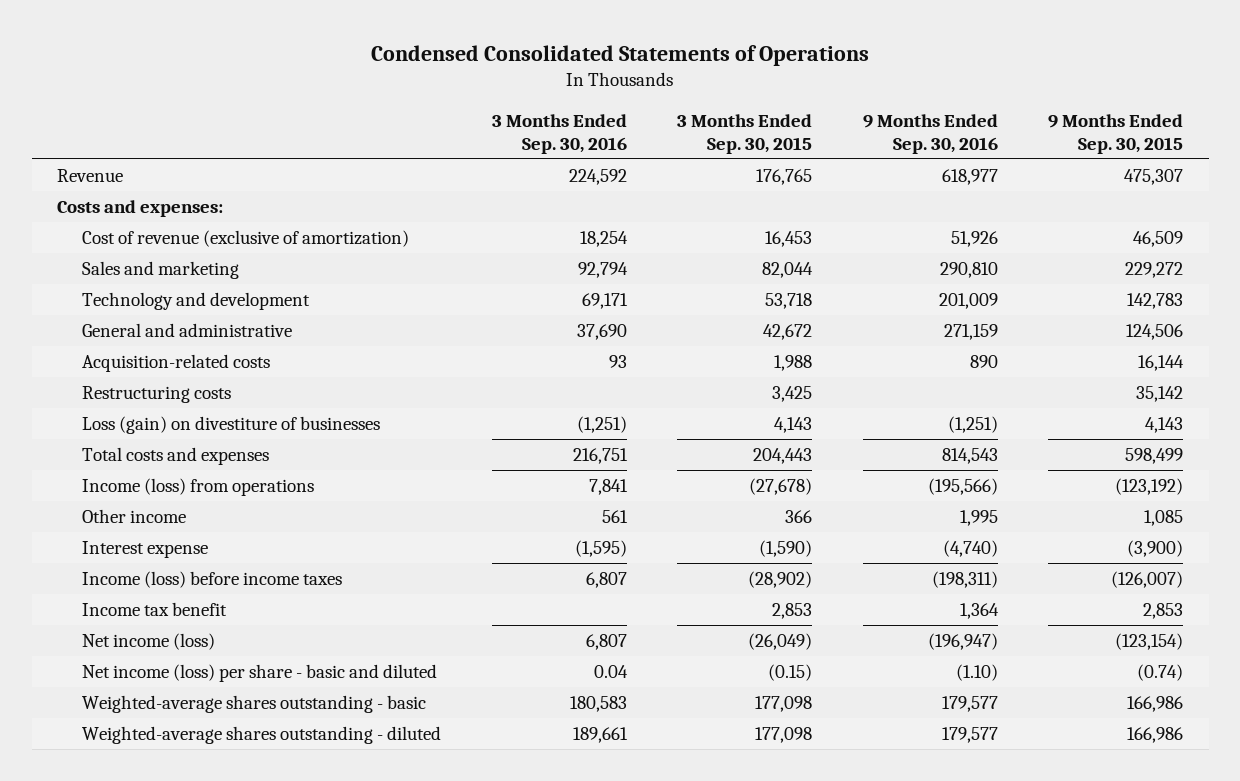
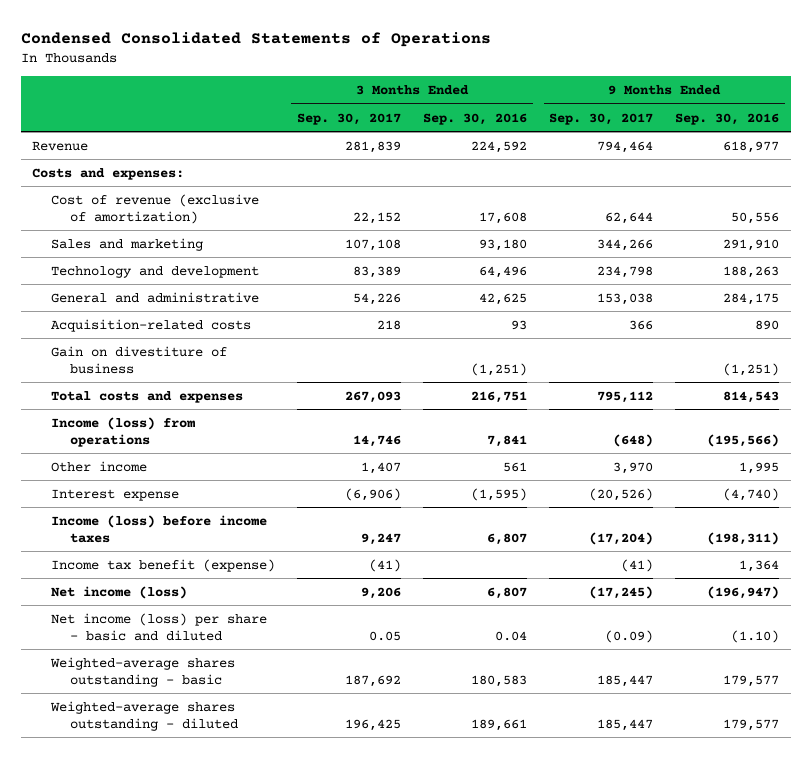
[677,114,813,154] 3 Months Ended Sep. 30, 2015 -> none
[1048,114,1184,154] 9 Months Ended Sep. 30, 2015 -> none
none -> [296,112,401,125] Sep. 30, 2017
none -> [549,112,654,125] Sep. 30, 2017
[579,230,628,247] 18,254 -> [479,211,528,224] 17,608
[950,230,998,247] 51,926 -> [731,211,780,224] 50,556
[577,261,628,278] 92,794 -> [479,238,528,251] 93,180
[939,261,998,278] 290,810 -> [723,238,780,251] 291,910
[581,292,628,309] 69,171 -> [479,265,528,278] 64,496
[938,292,998,309] 201,009 -> [723,265,780,278] 188,263
[576,323,627,340] 37,690 -> [479,292,528,305] 42,625
[943,323,998,340] 271,159 -> [723,292,780,305] 284,175
[82,385,232,403] Restructuring costs -> none
[82,415,381,434] Loss (gain) on divestiture of businesses -> [50,345,227,374] Gain on divestiture of business
[82,601,228,616] Income tax benefit -> [50,558,275,572] Income tax benefit (expense)

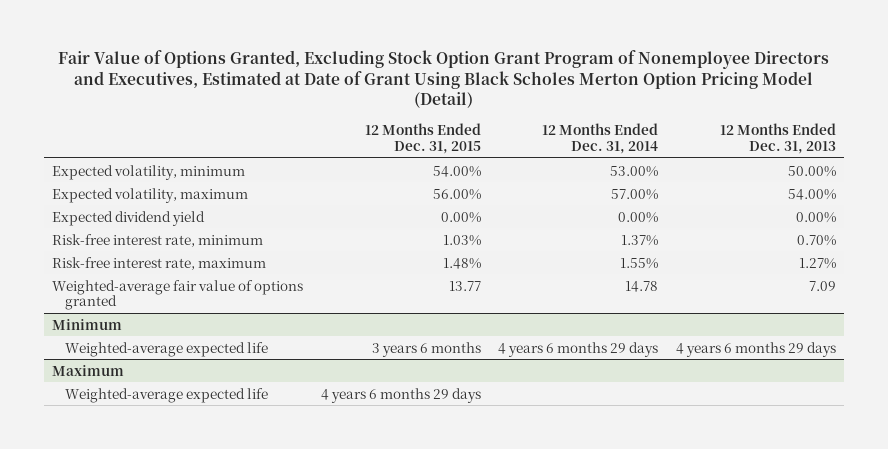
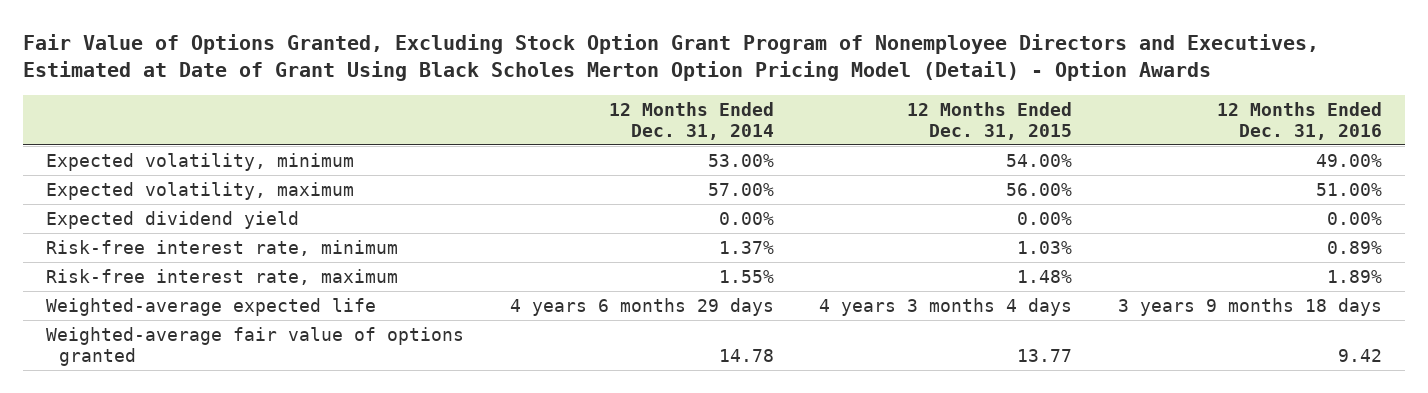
[57,50,829,109] Fair Value of Options Granted, Excluding Stock Option Grant Program of Nonemployee Directors and Executives, Estimated at Date of Grant Using Black Scholes Merton Option Pricing Model (Detail) -> [22,34,1319,82] Fair Value of Options Granted, Excluding Stock Option Grant Program of Nonemployee Directors and Executives, Estimated at Date of Grant Using Black Scholes Merton Option Pricing Model (Detail) - Option Awards
[719,123,836,154] 12 Months Ended Dec. 31, 2013 -> none
none -> [1217,101,1383,140] 12 Months Ended Dec. 31, 2016
none -> [45,298,376,317] Weighted-average expected life
[52,318,123,330] Minimum -> none
[65,341,269,357] Weighted-average expected life -> none
[52,364,125,376] Maximum -> none
[65,387,269,403] Weighted-average expected life -> none

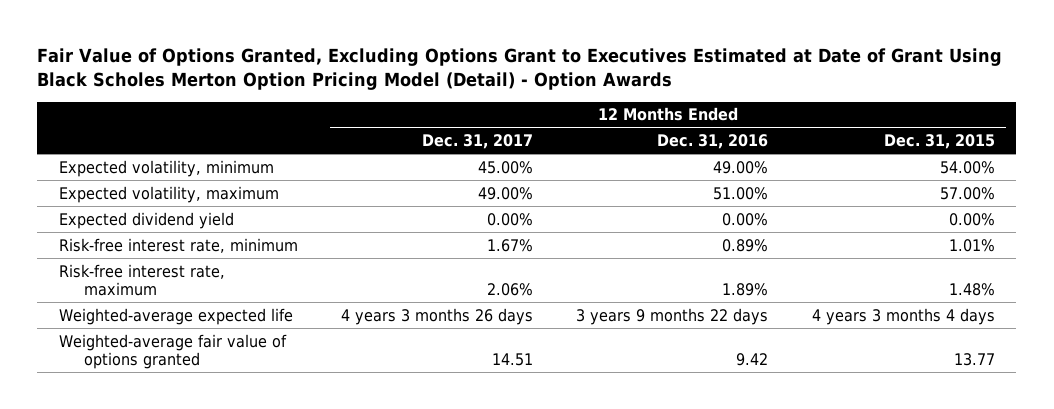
[22,34,1319,82] Fair Value of Options Granted, Excluding Stock Option Grant Program of Nonemployee Directors and Executives, Estimated at Date of Grant Using Black Scholes Merton Option Pricing Model (Detail) - Option Awards -> [37,47,1003,91] Fair Value of Options Granted, Excluding Options Grant to Executives Estimated at Date of Grant Using Black Scholes Merton Option Pricing Model (Detail) - Option Awards
[608,101,774,140] 12 Months Ended Dec. 31, 2014 -> none
none -> [422,134,534,150] Dec. 31, 2017
[1006,183,1073,197] 56.00% -> [939,186,995,200] 57.00%
[1017,241,1073,255] 1.03% -> [948,238,995,252] 1.01%
[1118,298,1383,317] 3 years 9 months 18 days -> [576,307,769,325] 3 years 9 months 22 days

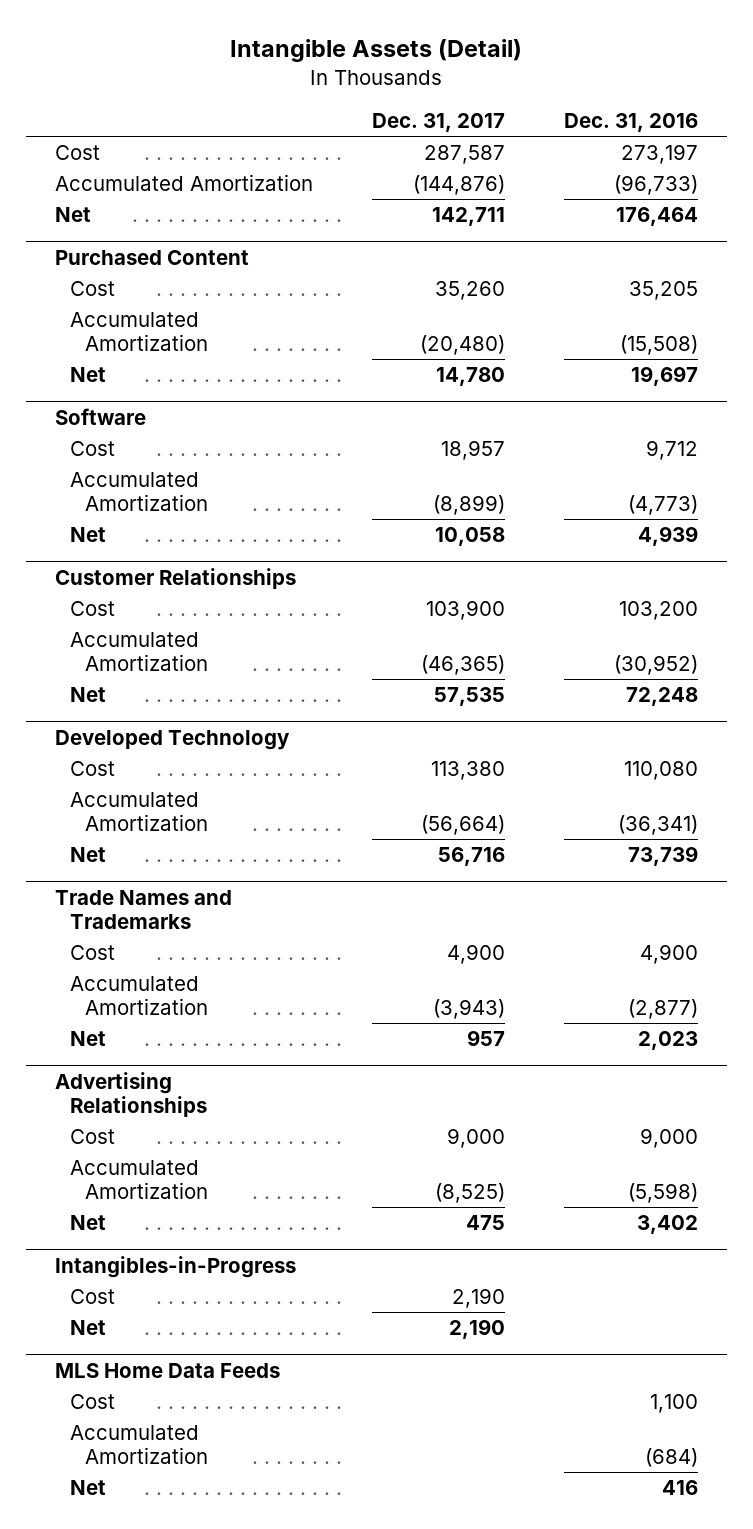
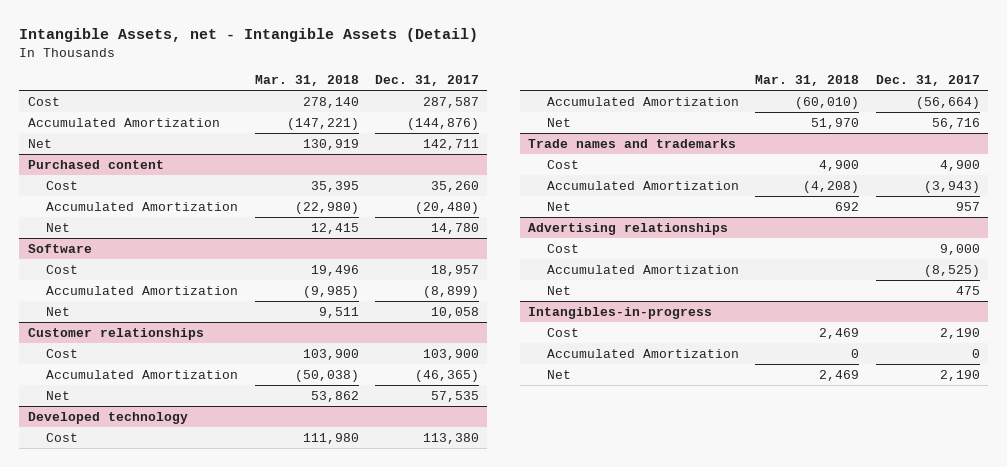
[230,39,523,63] Intangible Assets (Detail) -> [19,28,479,43] Intangible Assets, net - Intangible Assets (Detail)
[563,113,698,133] Dec. 31, 2016 -> none
none -> [254,75,359,87] Mar. 31, 2018
[55,249,250,265] Purchased Content -> [27,159,164,169] Purchased content
[55,567,297,589] Customer Relationships -> [27,327,204,340] Customer relationships
[55,729,291,750] Developed Technology -> [27,411,188,424] Developed technology
[55,889,233,929] Trade Names and Trademarks -> [527,138,736,148] Trade names and trademarks
[55,1071,208,1117] Advertising Relationships -> [527,222,728,235] Advertising relationships
[55,1255,297,1278] Intangibles-in-Progress -> [527,306,712,319] Intangibles-in-progress
none -> [546,348,739,358] Accumulated Amortization
[55,1362,281,1378] MLS Home Data Feeds -> none
[70,1394,116,1410] Cost -> none
[70,1425,209,1464] Accumulated Amortization -> none
[70,1480,107,1496] Net -> none

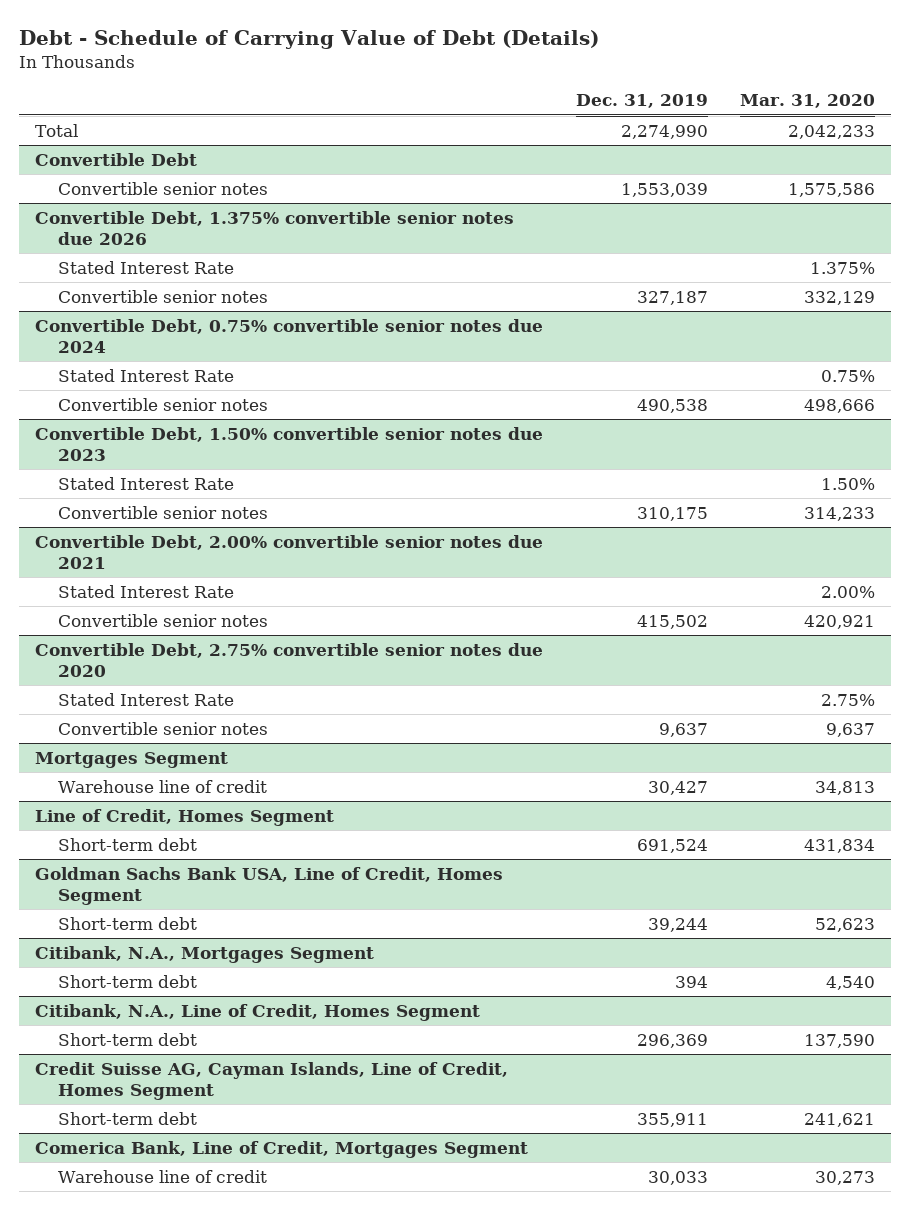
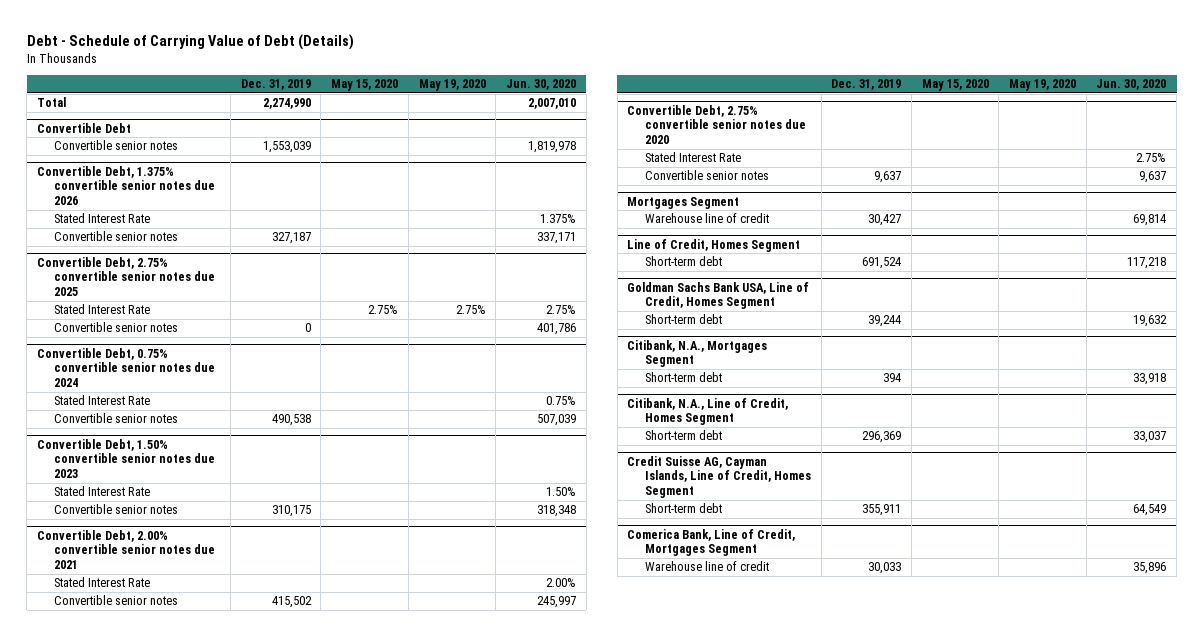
[740,94,876,109] Mar. 31, 2020 -> none
none -> [331,79,399,92] May 15, 2020
none -> [418,79,486,92] May 19, 2020
none -> [505,79,576,91] Jun. 30, 2020
none -> [36,256,216,297] Convertible Debt, 2.75% convertible senior notes due 2025
none -> [54,304,151,315] Stated Interest Rate
none -> [54,322,179,333] Convertible senior notes

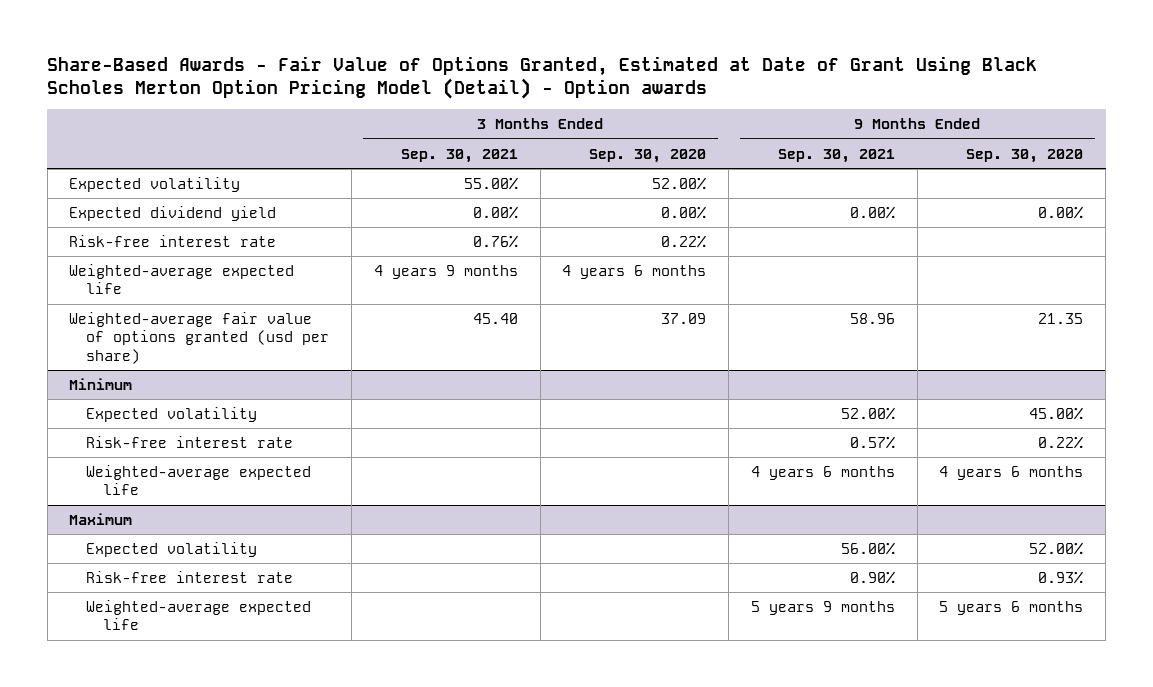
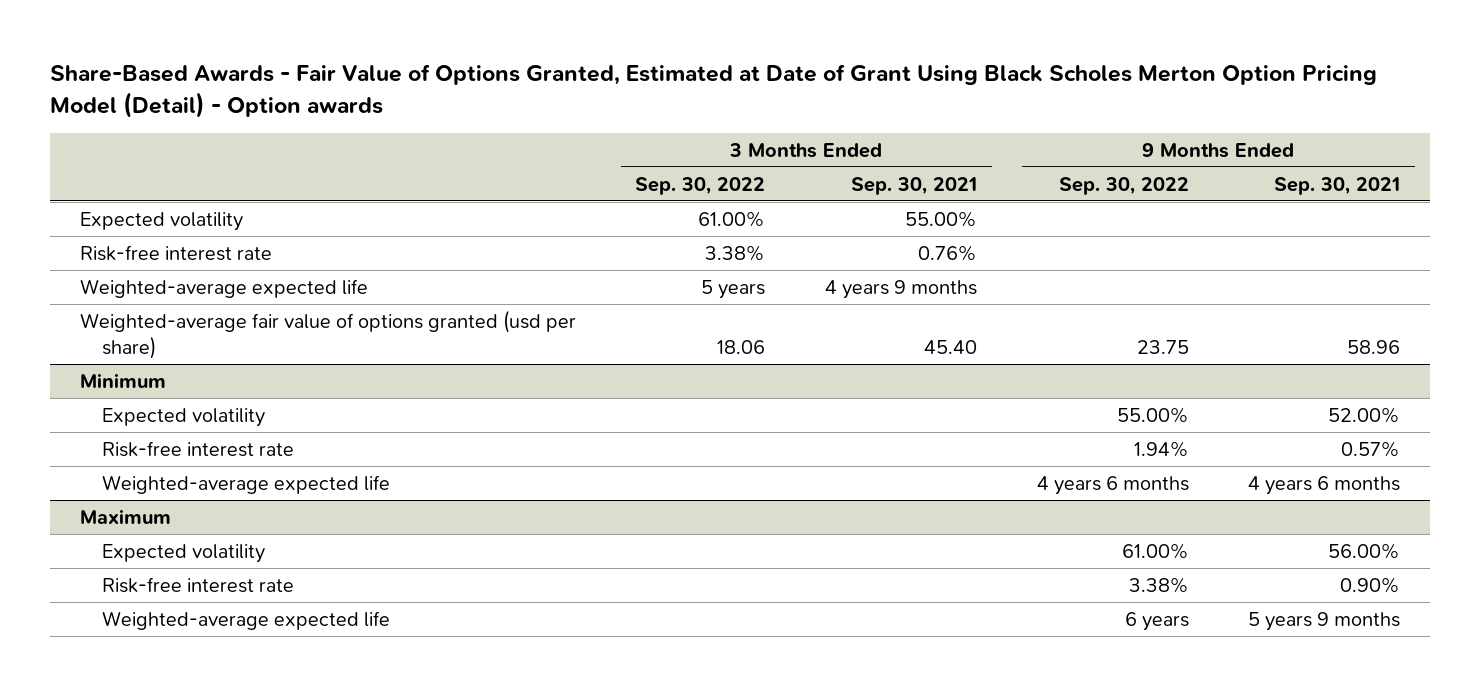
[589,148,707,163] Sep. 30, 2020 -> none
[966,148,1084,163] Sep. 30, 2020 -> none
none -> [635,176,766,195] Sep. 30, 2022
none -> [1058,176,1189,195] Sep. 30, 2022
[69,206,277,222] Expected dividend yield -> none

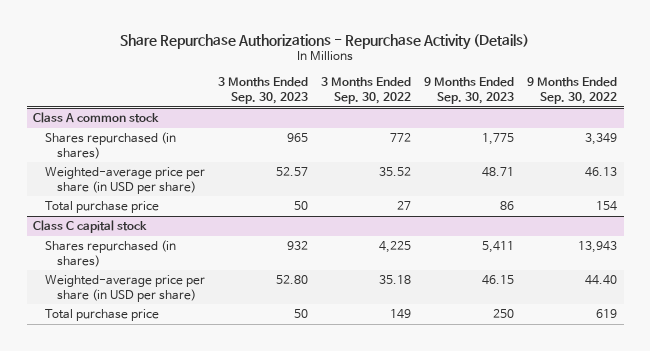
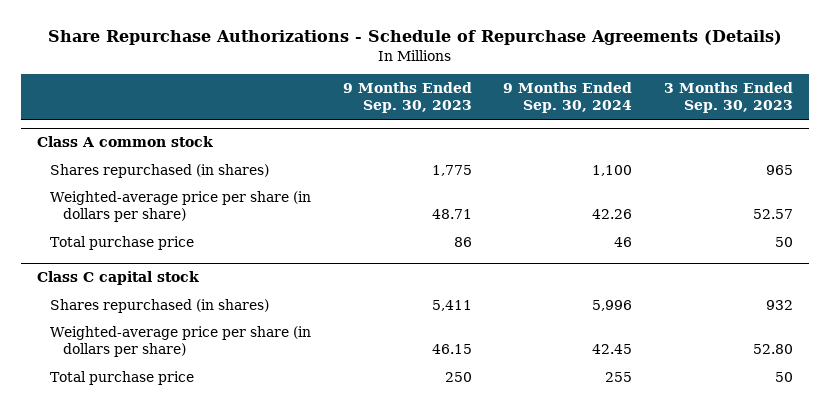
[120,33,530,50] Share Repurchase Authorizations - Repurchase Activity (Details) -> [47,30,782,46] Share Repurchase Authorizations - Schedule of Repurchase Agreements (Details)
[321,77,412,104] 3 Months Ended Sep. 30, 2022 -> none
[527,77,618,104] 9 Months Ended Sep. 30, 2022 -> none
none -> [503,82,633,114] 9 Months Ended Sep. 30, 2024
[45,167,206,194] Weighted-average price per share (in USD per share) -> [49,190,311,222] Weighted-average price per share (in dollars per share)
[45,275,206,302] Weighted-average price per share (in USD per share) -> [49,325,311,357] Weighted-average price per share (in dollars per share)

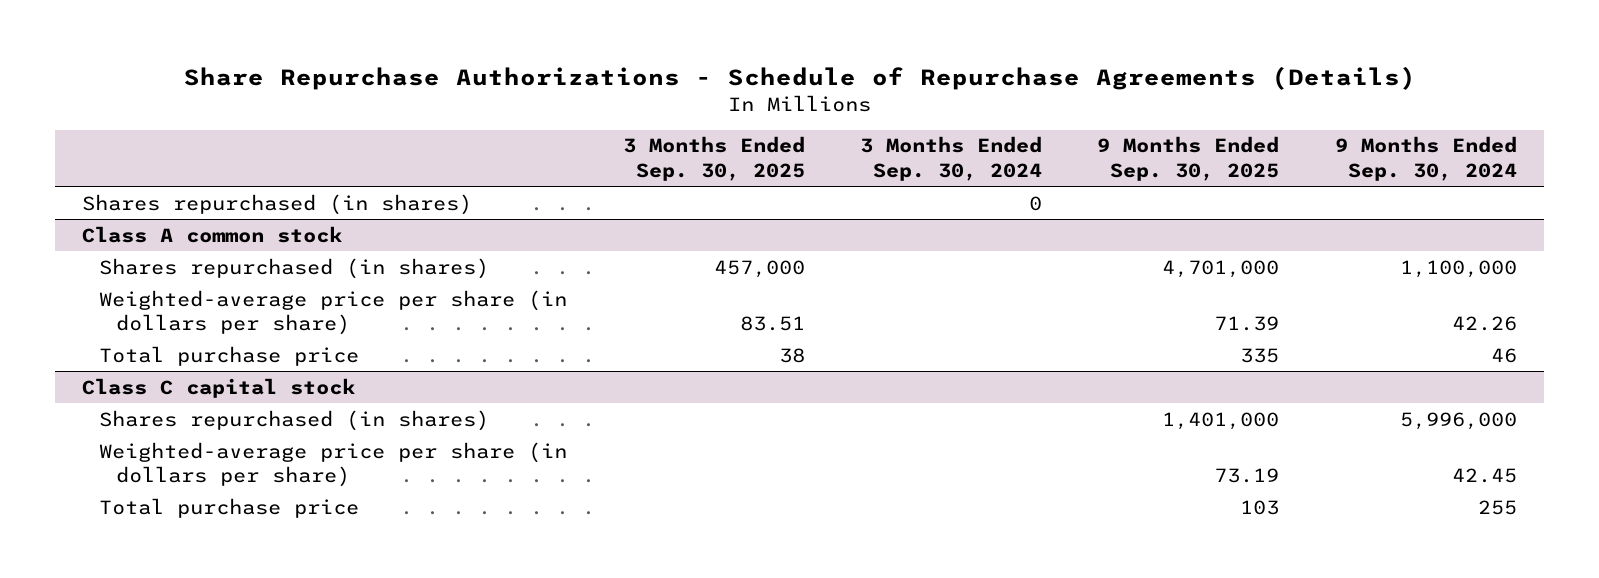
[342,82,472,114] 9 Months Ended Sep. 30, 2023 -> none
[663,82,793,114] 3 Months Ended Sep. 30, 2023 -> none
none -> [622,136,805,182] 3 Months Ended Sep. 30, 2025
none -> [859,136,1042,182] 3 Months Ended Sep. 30, 2024
none -> [1097,136,1280,182] 9 Months Ended Sep. 30, 2025
none -> [82,193,473,215] Shares repurchased (in shares)
[592,164,633,176] 1,100 -> [1399,259,1517,278] 1,100,000
[592,299,633,311] 5,996 -> [1399,411,1517,430] 5,996,000

